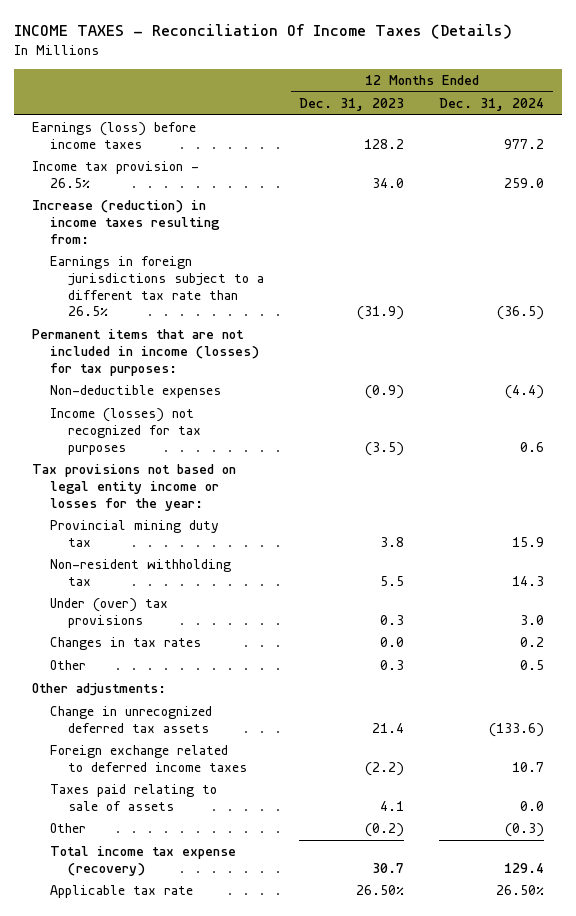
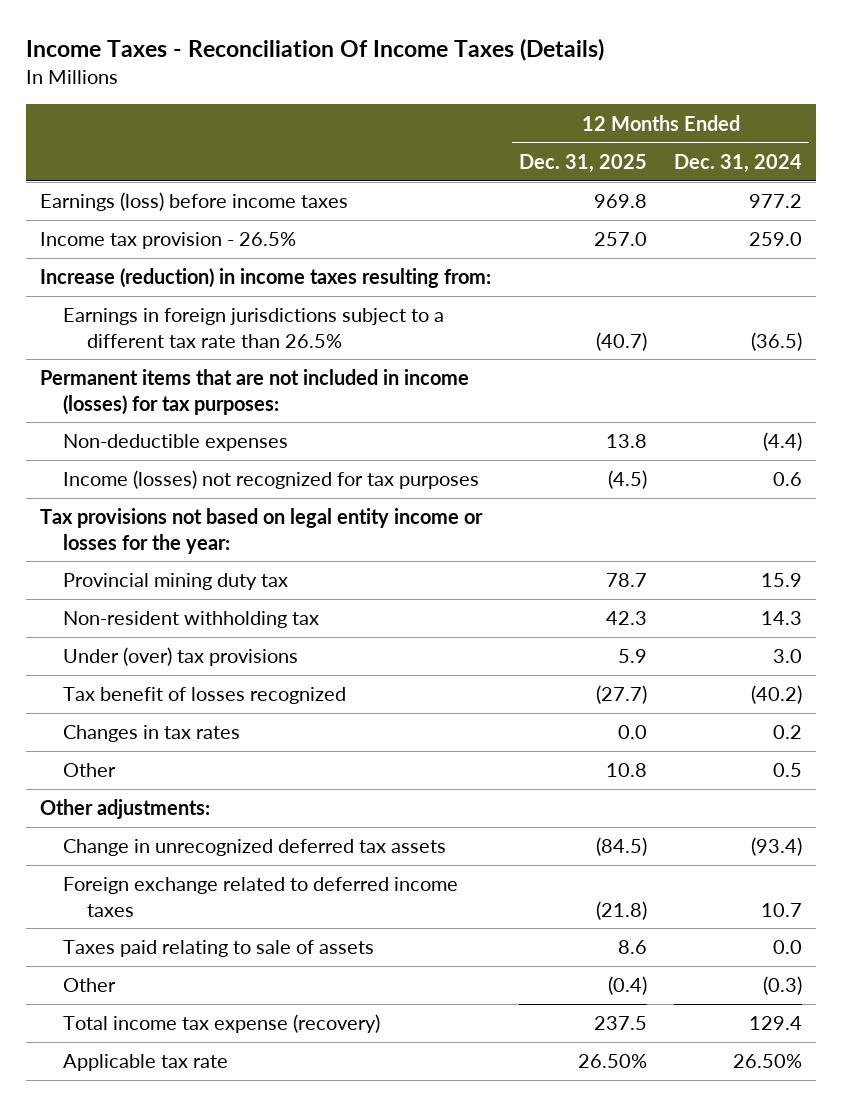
[14,24,513,40] INCOME TAXES - Reconciliation Of Income Taxes (Details) -> [26,38,605,62] Income Taxes - Reconciliation Of Income Taxes (Details)
[299,98,405,112] Dec. 31, 2023 -> none
none -> [518,153,647,173] Dec. 31, 2025
none -> [63,687,347,705] Tax benefit of losses recognized
[489,722,545,737] (133.6) -> [751,837,803,857] (93.4)

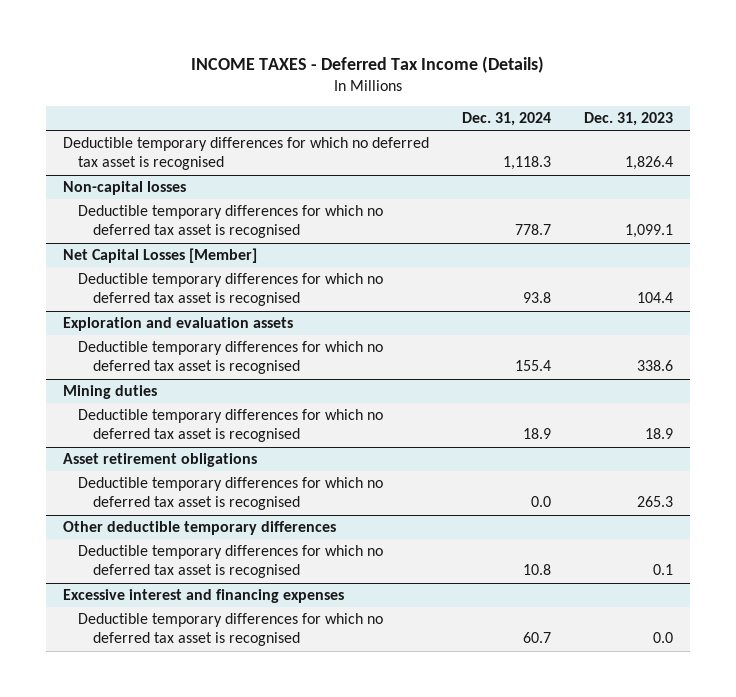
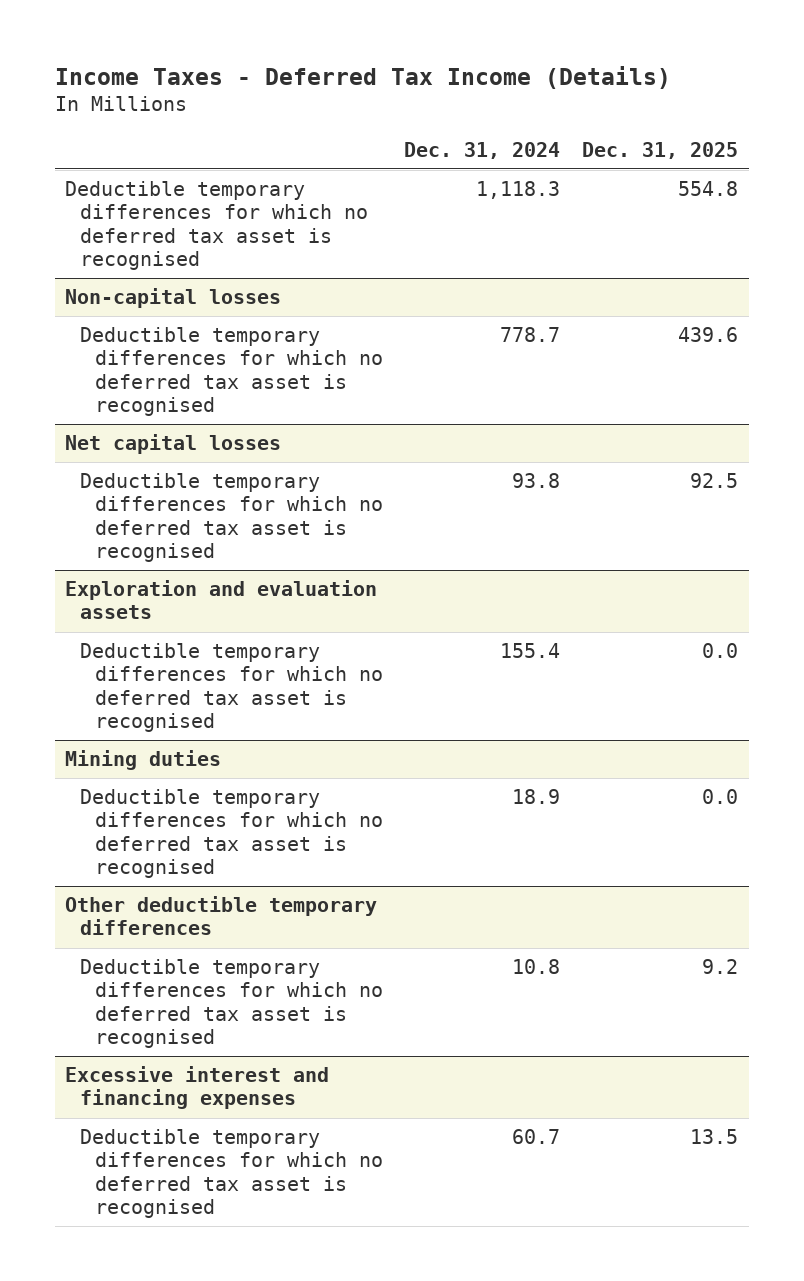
[191,55,545,73] INCOME TAXES - Deferred Tax Income (Details) -> [54,65,671,89] Income Taxes - Deferred Tax Income (Details)
[584,112,674,127] Dec. 31, 2023 -> none
none -> [582,141,739,159] Dec. 31, 2025
[62,248,257,264] Net Capital Losses [Member] -> [65,434,282,455] Net capital losses
[62,453,257,468] Asset retirement obligations -> none
[77,477,383,511] Deductible temporary differences for which no deferred tax asset is recognised -> none

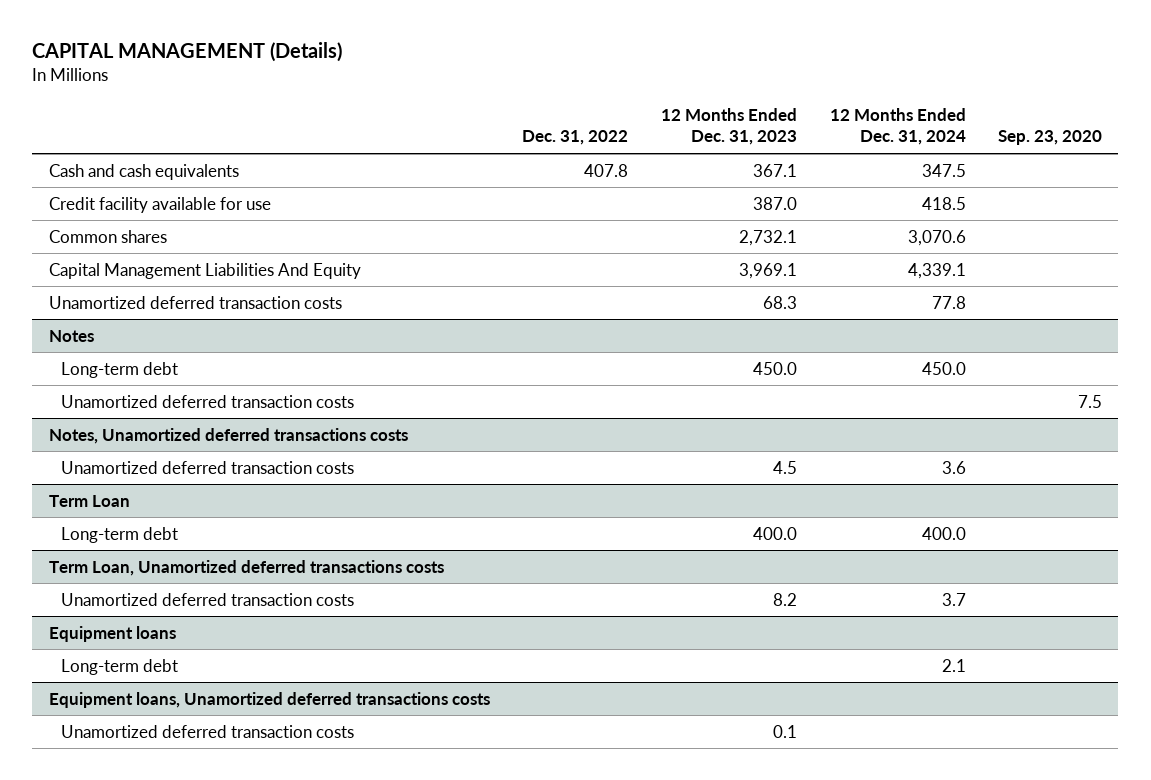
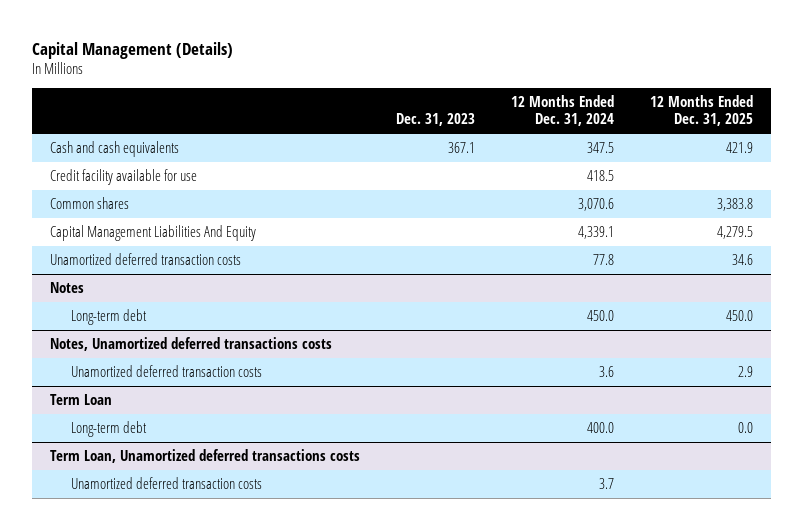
[32,42,343,63] CAPITAL MANAGEMENT (Details) -> [32,41,234,59] Capital Management (Details)
[522,130,629,146] Dec. 31, 2022 -> none
[660,107,797,146] 12 Months Ended Dec. 31, 2023 -> none
[998,130,1103,146] Sep. 23, 2020 -> none
none -> [396,113,476,127] Dec. 31, 2023
none -> [650,95,754,127] 12 Months Ended Dec. 31, 2025
[61,394,355,408] Unamortized deferred transaction costs -> none
[48,625,176,642] Equipment loans -> none
[61,658,179,675] Long-term debt -> none
[48,691,490,708] Equipment loans, Unamortized deferred transactions costs -> none
[61,724,355,738] Unamortized deferred transaction costs -> none

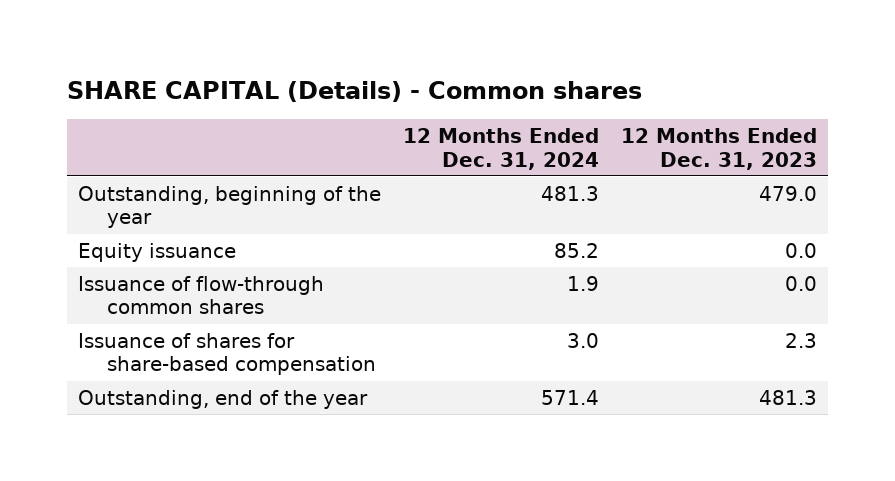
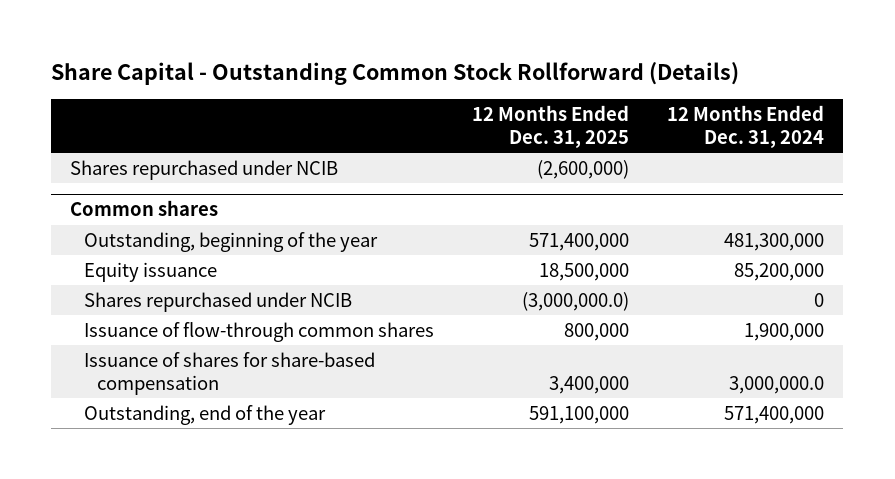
[67,80,643,102] SHARE CAPITAL (Details) - Common shares -> [51,62,740,86] Share Capital - Outstanding Common Stock Rollforward (Details)
[620,128,817,170] 12 Months Ended Dec. 31, 2023 -> none
none -> [471,105,629,148] 12 Months Ended Dec. 31, 2025
none -> [70,159,339,180] Shares repurchased under NCIB
none -> [70,200,219,217] Common shares
[541,186,600,202] 481.3 -> [724,232,825,251] 481,300,000
[554,243,600,259] 85.2 -> [734,262,825,281] 85,200,000
none -> [83,291,352,312] Shares repurchased under NCIB
[567,276,600,292] 1.9 -> [744,322,825,341] 1,900,000
[567,333,600,349] 3.0 -> [729,375,825,394] 3,000,000.0
[541,390,600,406] 571.4 -> [724,405,825,424] 571,400,000

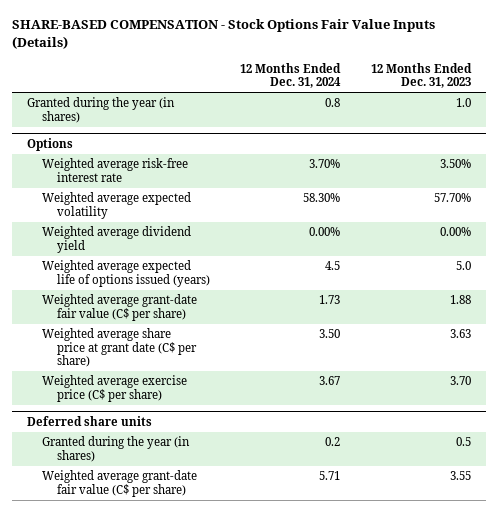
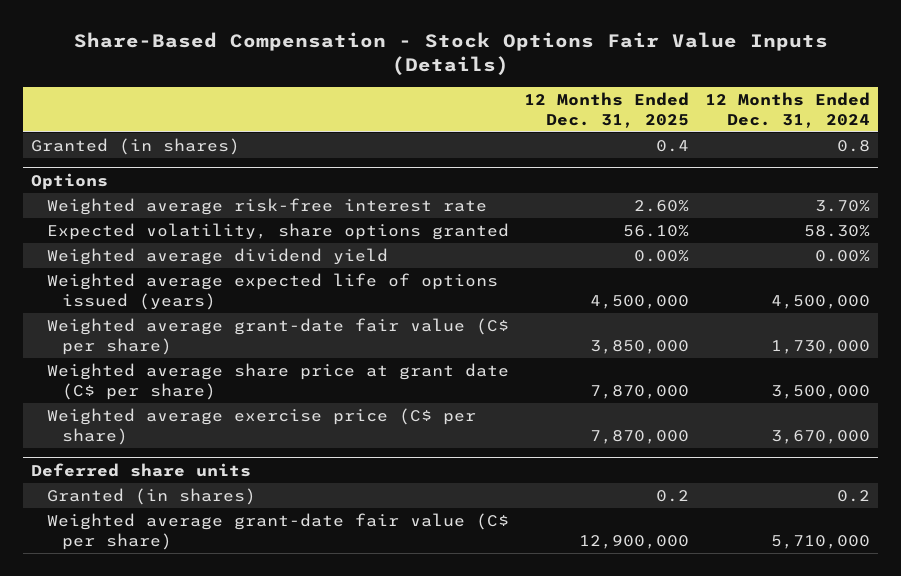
[11,19,435,50] SHARE-BASED COMPENSATION - Stock Options Fair Value Inputs (Details) -> [73,32,828,76] Share-Based Compensation - Stock Options Fair Value Inputs (Details)
[370,62,472,89] 12 Months Ended Dec. 31, 2023 -> none
none -> [524,92,690,128] 12 Months Ended Dec. 31, 2025
[26,97,175,123] Granted during the year (in shares) -> [31,138,241,156] Granted (in shares)
[42,192,192,219] Weighted average expected volatility -> [46,223,509,241] Expected volatility, share options granted
[325,261,341,271] 4.5 -> [771,294,871,309] 4,500,000
[319,295,341,305] 1.73 -> [771,339,871,354] 1,730,000
[319,329,341,339] 3.50 -> [771,384,871,399] 3,500,000
[319,376,341,386] 3.67 -> [771,429,871,444] 3,670,000
[42,436,191,462] Granted during the year (in shares) -> [46,488,256,506] Granted (in shares)
[319,471,341,481] 5.71 -> [771,534,871,549] 5,710,000

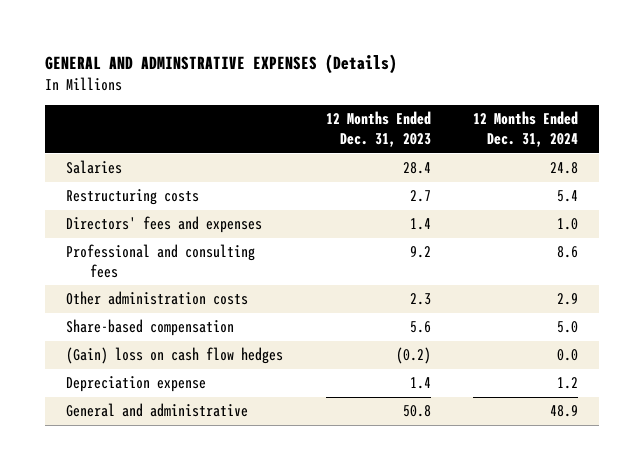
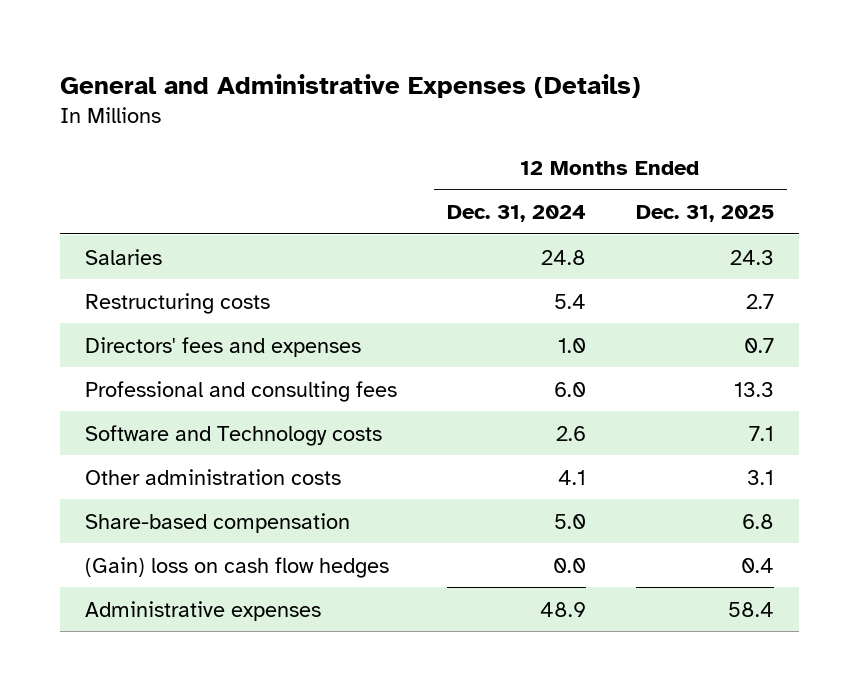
[45,54,398,75] GENERAL AND ADMINSTRATIVE EXPENSES (Details) -> [59,73,641,98] General and Administrative Expenses (Details)
[325,111,431,148] 12 Months Ended Dec. 31, 2023 -> none
none -> [636,205,775,223] Dec. 31, 2025
[556,246,578,259] 8.6 -> [553,381,586,397] 6.0
none -> [84,424,382,446] Software and Technology costs
[556,293,578,306] 2.9 -> [557,469,586,485] 4.1
[66,376,207,393] Depreciation expense -> none
[66,403,249,418] General and administrative -> [84,600,321,621] Administrative expenses

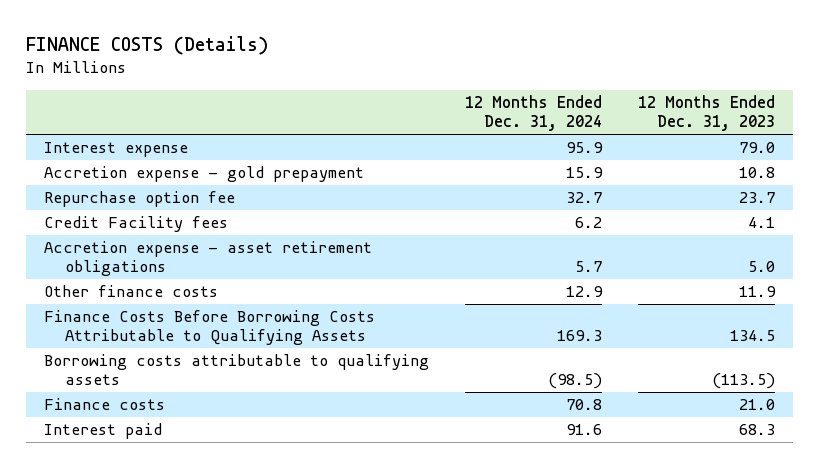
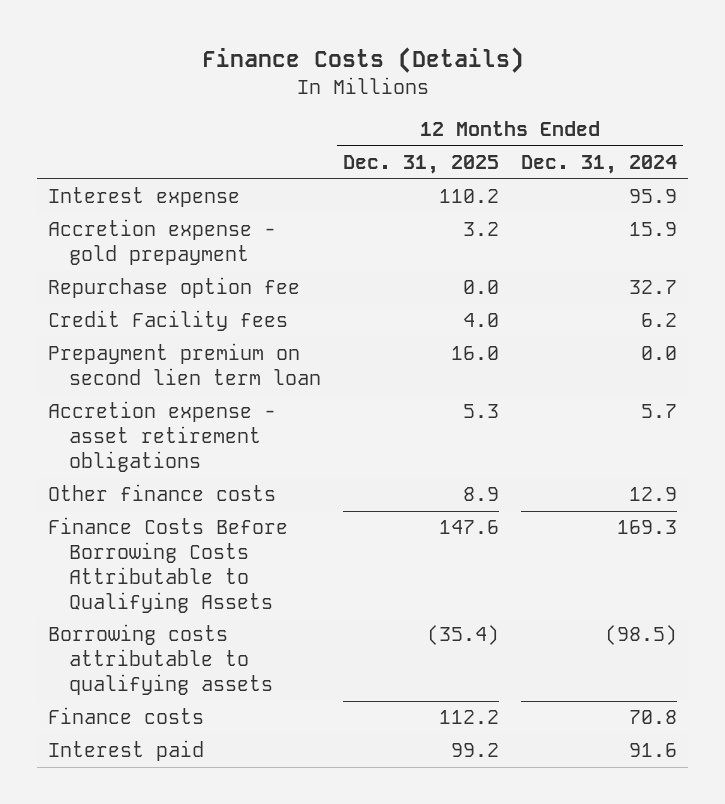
[25,36,268,56] FINANCE COSTS (Details) -> [201,47,524,74] Finance Costs (Details)
[638,94,776,132] 12 Months Ended Dec. 31, 2023 -> none
none -> [342,155,499,175] Dec. 31, 2025
none -> [48,343,321,386] Prepayment premium on second lien term loan

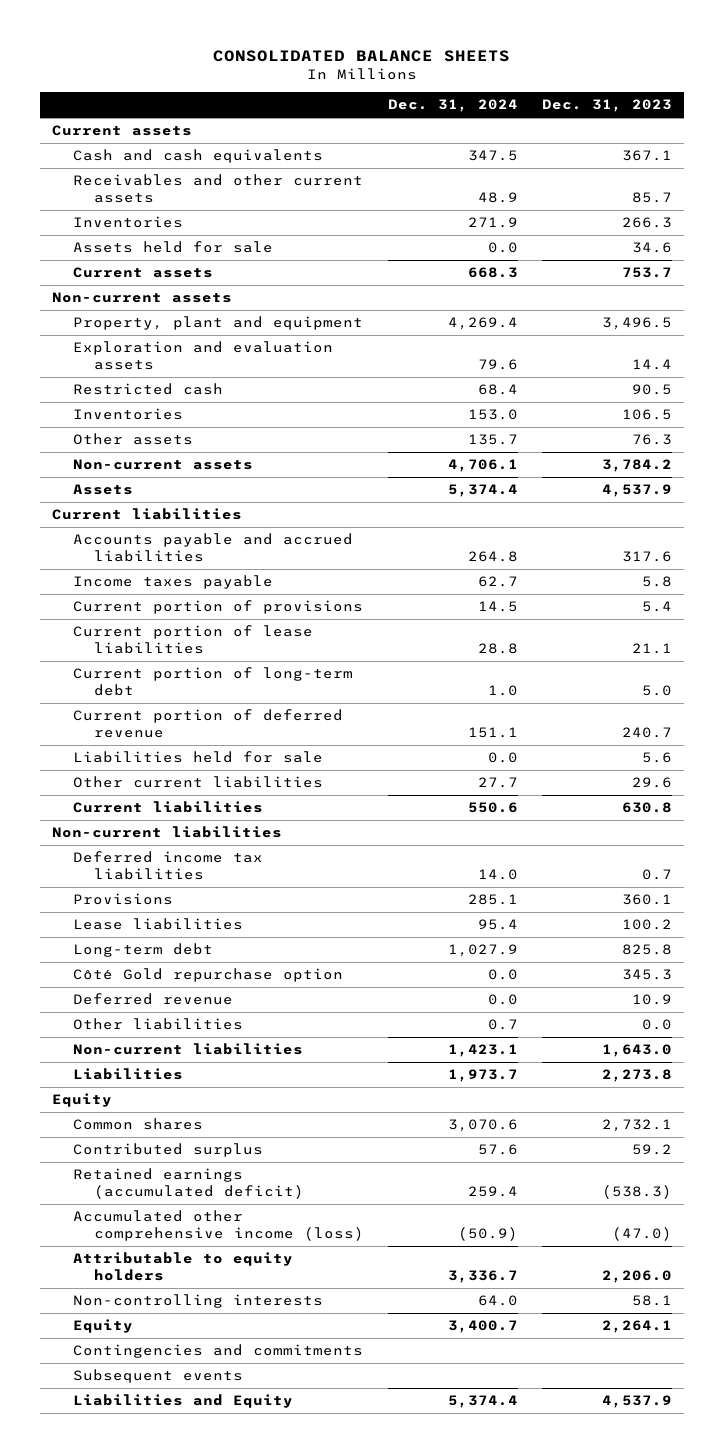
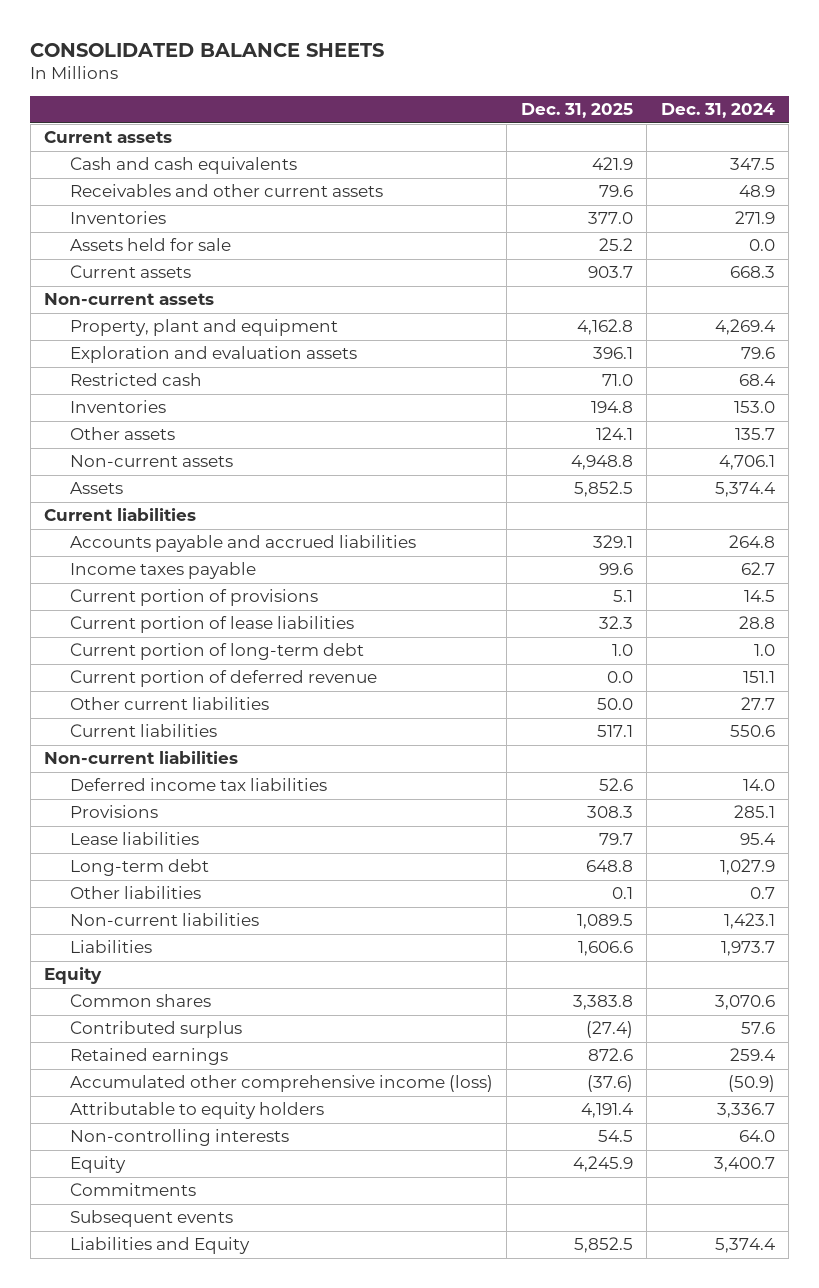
[541,99,672,113] Dec. 31, 2023 -> none
none -> [520,103,633,119] Dec. 31, 2025
[73,751,324,764] Liabilities held for sale -> none
[73,968,344,983] Côté Gold repurchase option -> none
[73,993,234,1006] Deferred revenue -> none
[73,1168,305,1200] Retained earnings (accumulated deficit) -> [70,1048,229,1066] Retained earnings
[73,1344,364,1359] Contingencies and commitments -> [70,1183,197,1197] Commitments

